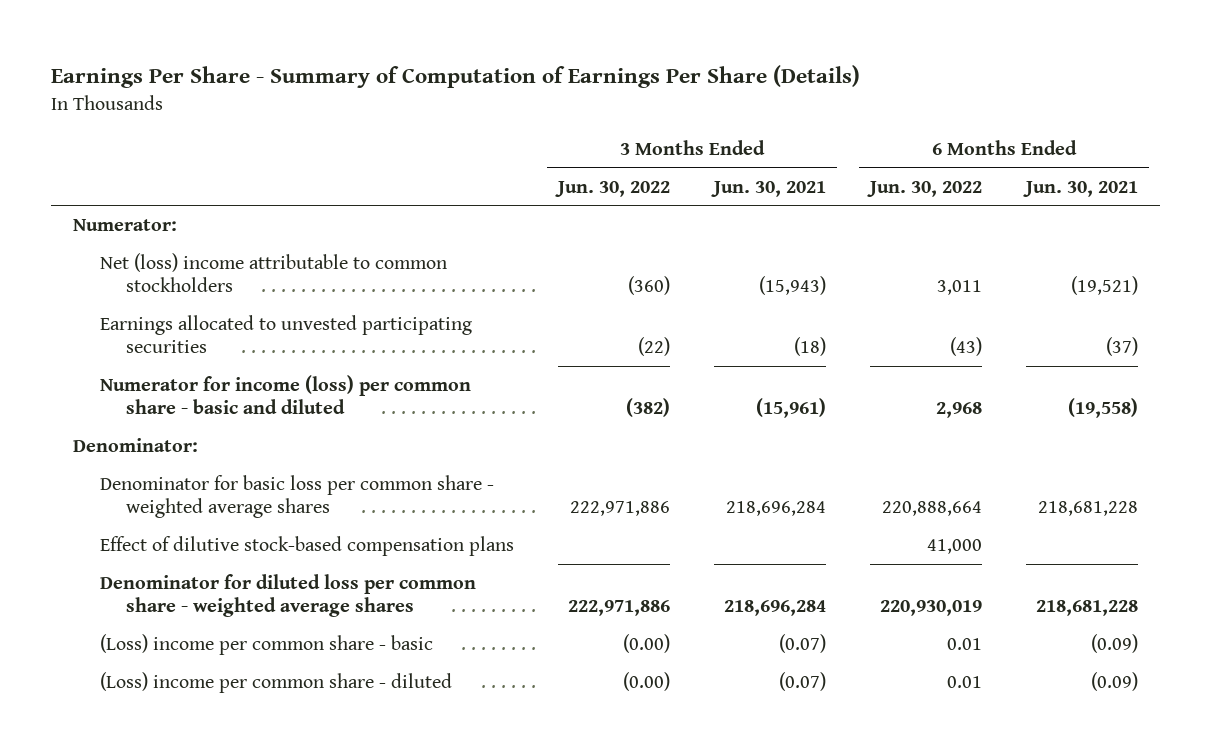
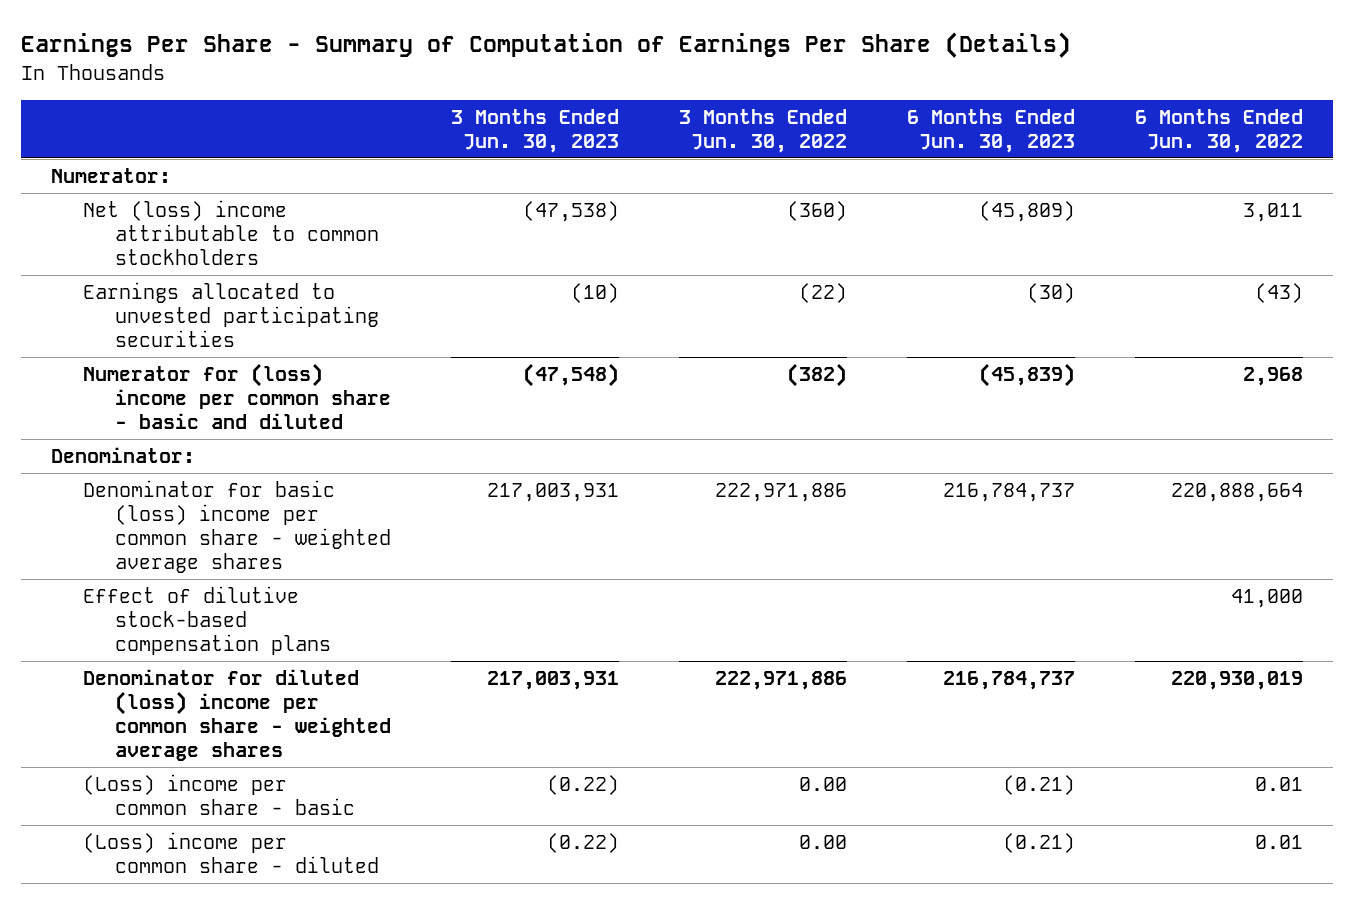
[710,180,826,197] Jun. 30, 2021 -> none
[1022,180,1138,197] Jun. 30, 2021 -> none
none -> [451,108,620,153] 3 Months Ended Jun. 30, 2023
none -> [907,108,1076,153] 6 Months Ended Jun. 30, 2023
[99,375,471,415] Numerator for income (loss) per common share - basic and diluted -> [83,363,392,430] Numerator for (loss) income per common share - basic and diluted
[99,475,494,519] Denominator for basic loss per common share - weighted average shares -> [83,480,392,574] Denominator for basic (loss) income per common share - weighted average shares
[99,574,476,618] Denominator for diluted loss per common share - weighted average shares -> [83,669,392,762] Denominator for diluted (loss) income per common share - weighted average shares
[622,634,670,654] (0.00) -> [799,777,848,792] 0.00
[622,672,670,692] (0.00) -> [799,835,848,850] 0.00

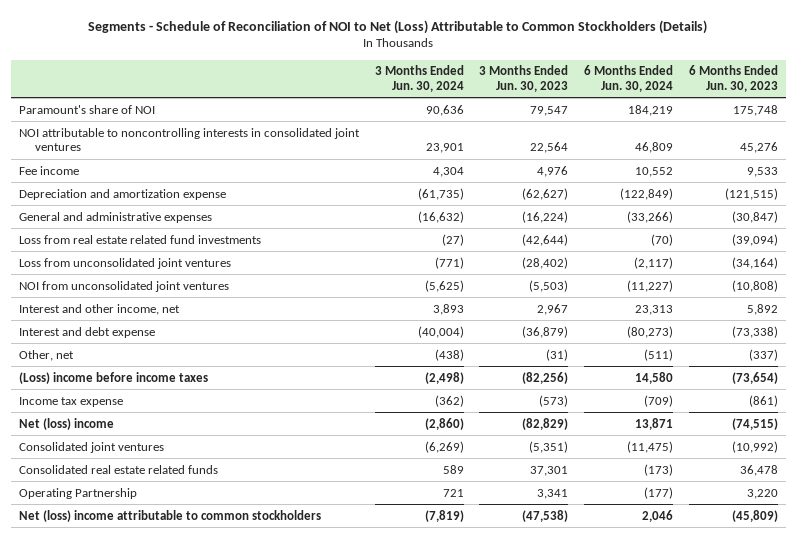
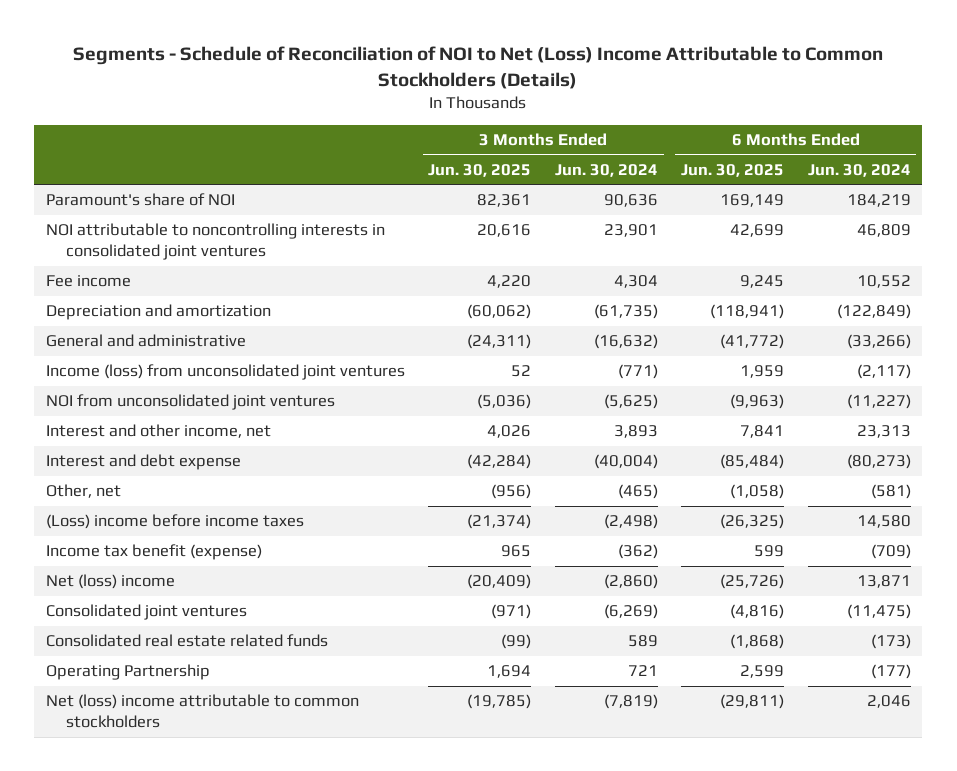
[88,19,708,34] Segments - Schedule of Reconciliation of NOI to Net (Loss) Attributable to Common Stockholders (Details) -> [73,45,884,89] Segments - Schedule of Reconciliation of NOI to Net (Loss) Income Attributable to Common Stockholders (Details)
[479,65,569,92] 3 Months Ended Jun. 30, 2023 -> none
[688,65,778,92] 6 Months Ended Jun. 30, 2023 -> none
none -> [428,163,532,177] Jun. 30, 2025
none -> [681,163,785,177] Jun. 30, 2025
[19,234,262,244] Loss from real estate related fund investments -> none
[19,188,227,200] Depreciation and amortization expense -> [45,304,271,321] Depreciation and amortization
[19,211,213,223] General and administrative expenses -> [45,334,246,348] General and administrative
[19,257,232,269] Loss from unconsolidated joint ventures -> [45,364,405,381] Income (loss) from unconsolidated joint ventures
[434,348,464,361] (438) -> [617,484,658,500] (465)
[644,348,674,361] (511) -> [870,484,911,500] (581)
[19,396,124,407] Income tax expense -> [45,544,262,561] Income tax benefit (expense)

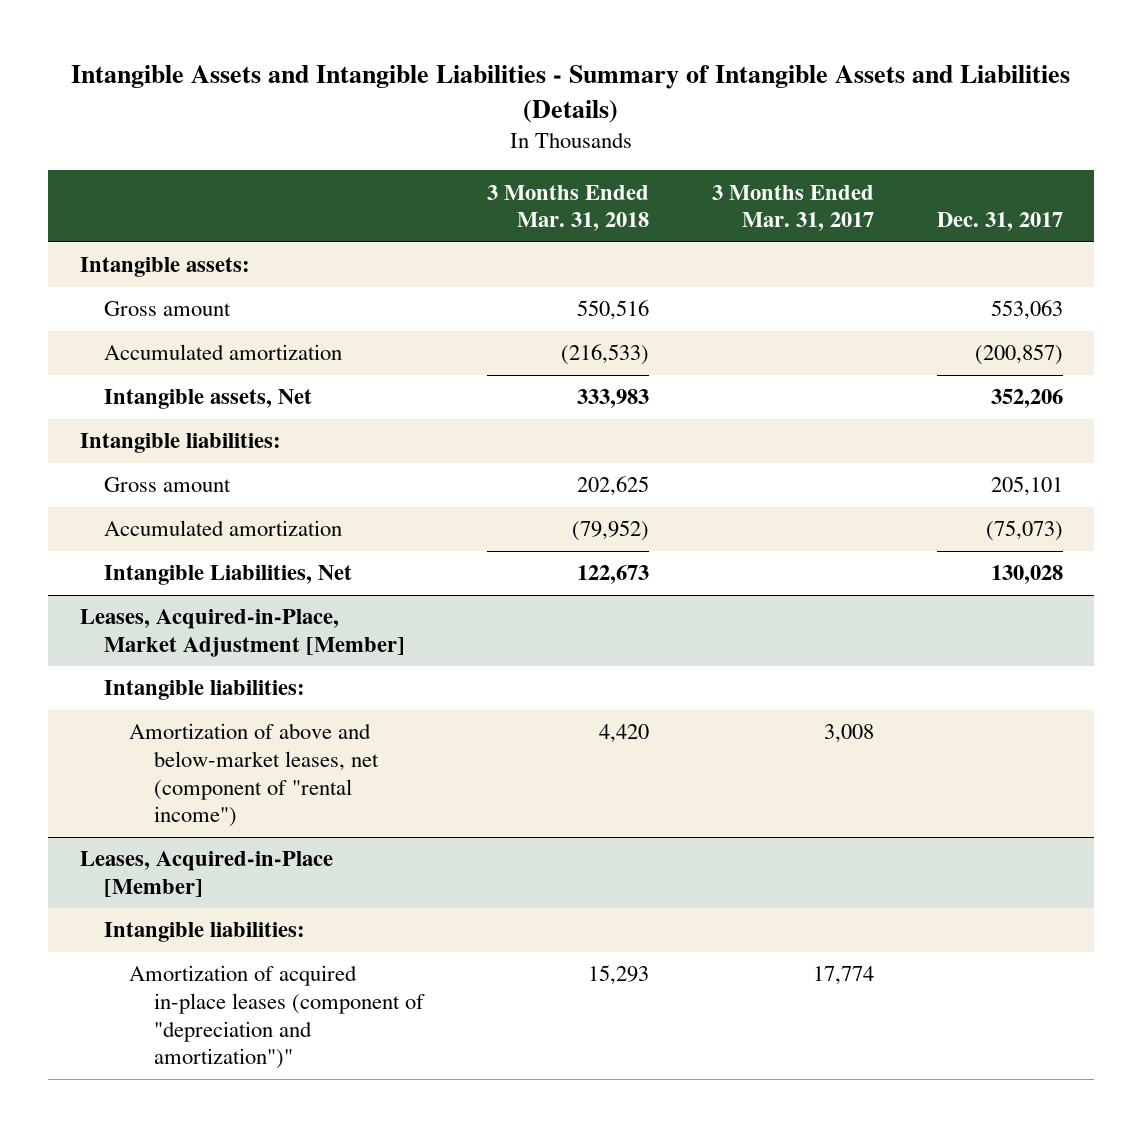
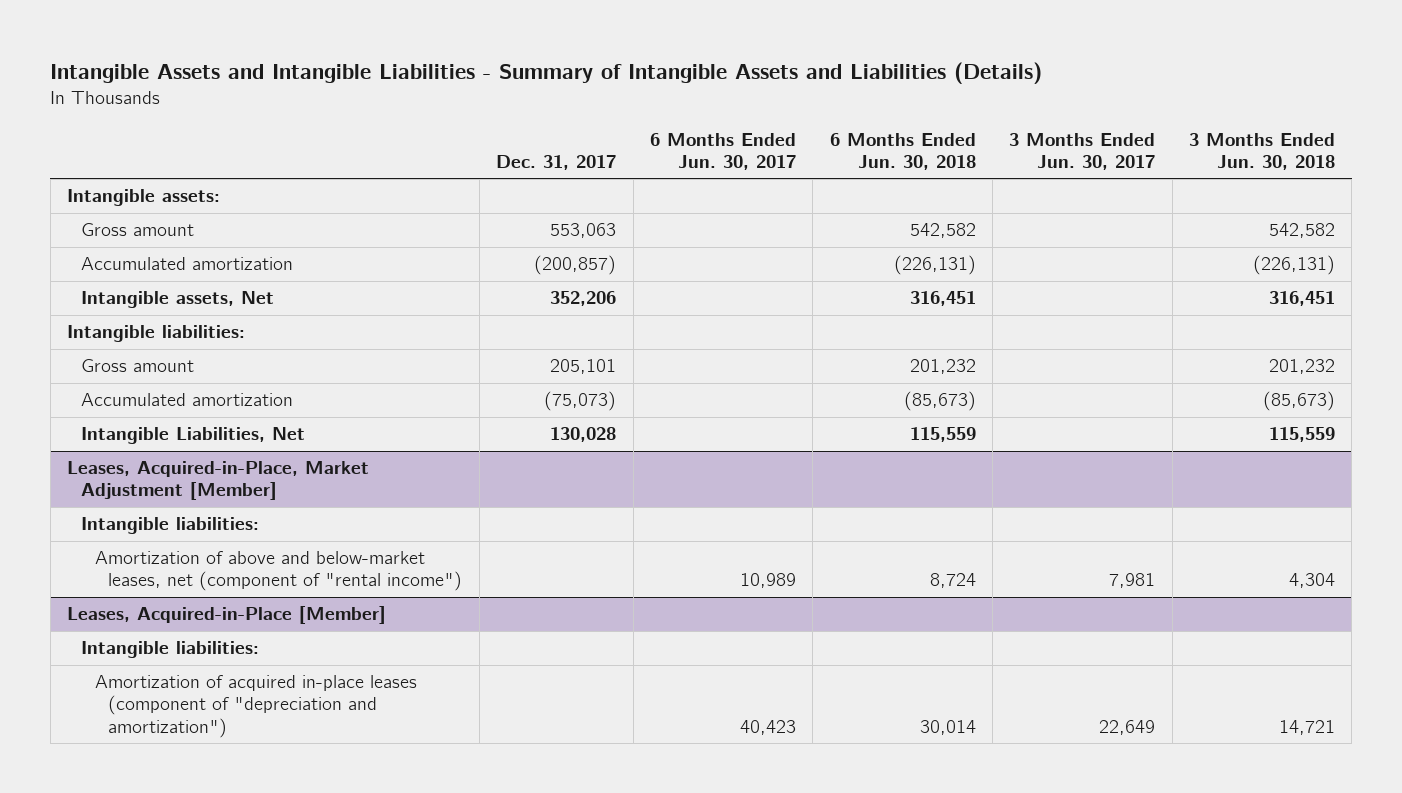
[486,184,649,232] 3 Months Ended Mar. 31, 2018 -> none
[711,184,874,232] 3 Months Ended Mar. 31, 2017 -> none
none -> [649,132,796,171] 6 Months Ended Jun. 30, 2017
none -> [829,132,976,171] 6 Months Ended Jun. 30, 2018
none -> [1009,132,1156,171] 3 Months Ended Jun. 30, 2017
none -> [1189,132,1336,171] 3 Months Ended Jun. 30, 2018
[128,965,425,1070] Amortization of acquired in-place leases (component of "depreciation and amortization")" -> [94,675,417,738] Amortization of acquired in-place leases (component of "depreciation and amortization")

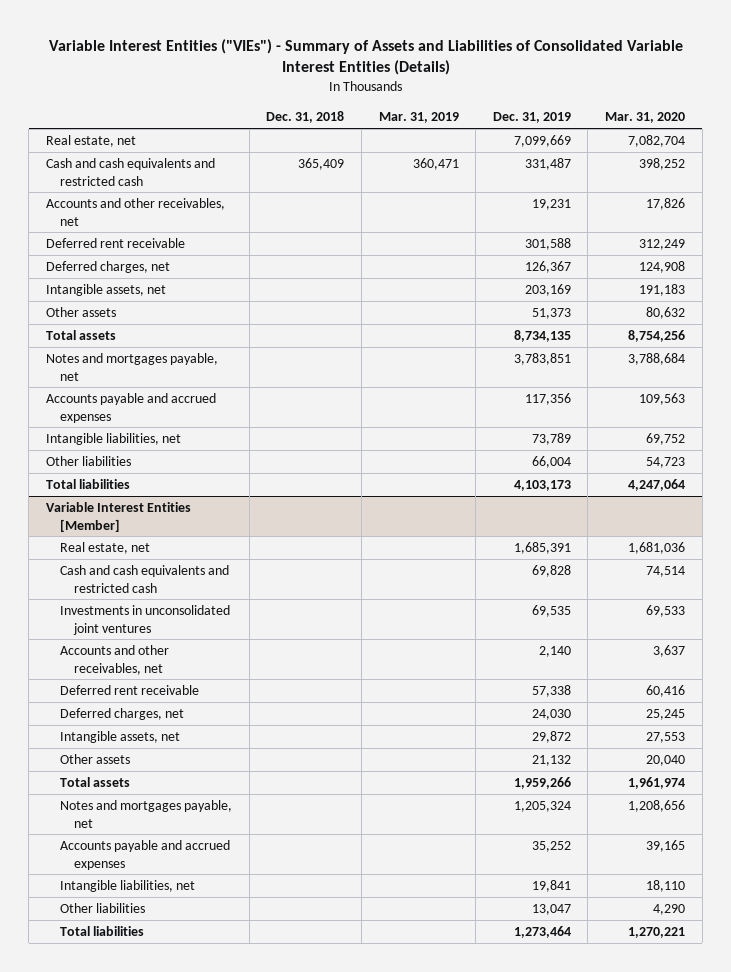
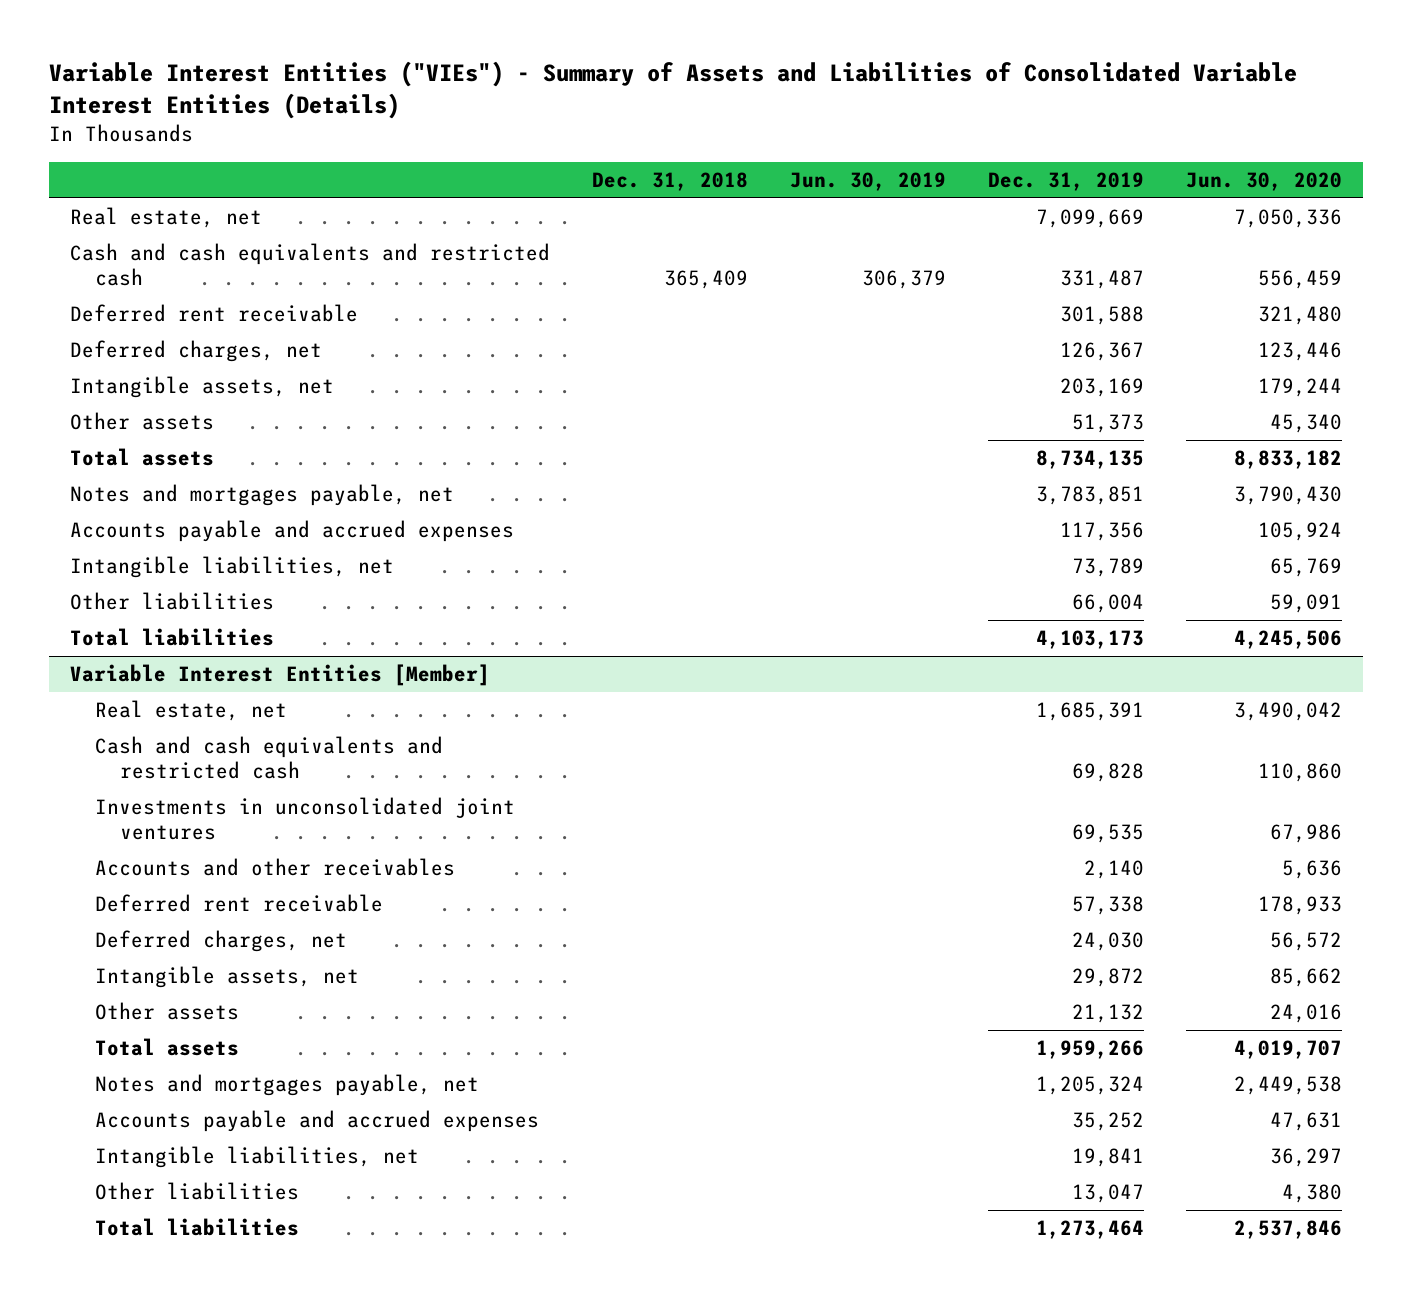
[378,112,459,124] Mar. 31, 2019 -> none
[605,112,686,124] Mar. 31, 2020 -> none
none -> [790,171,947,191] Jun. 30, 2019
none -> [1185,171,1342,191] Jun. 30, 2020
[46,197,226,226] Accounts and other receivables, net -> none
[59,644,169,675] Accounts and other receivables, net -> [95,858,456,877] Accounts and other receivables

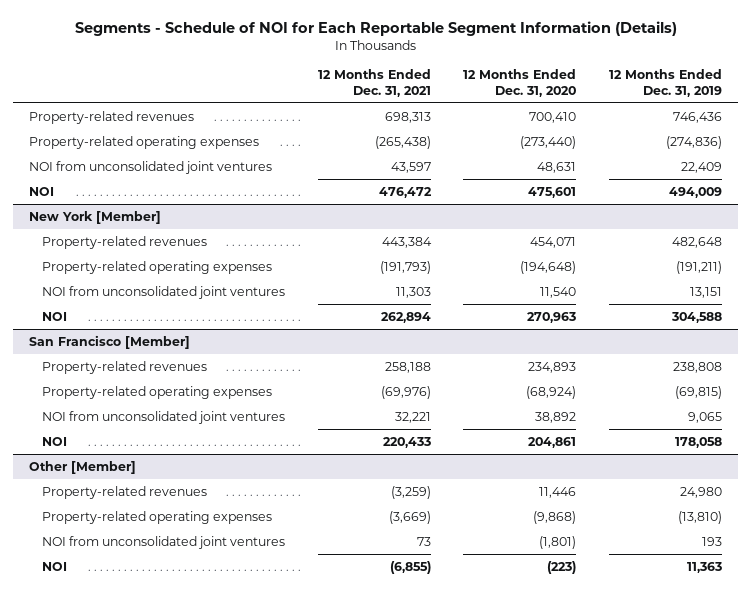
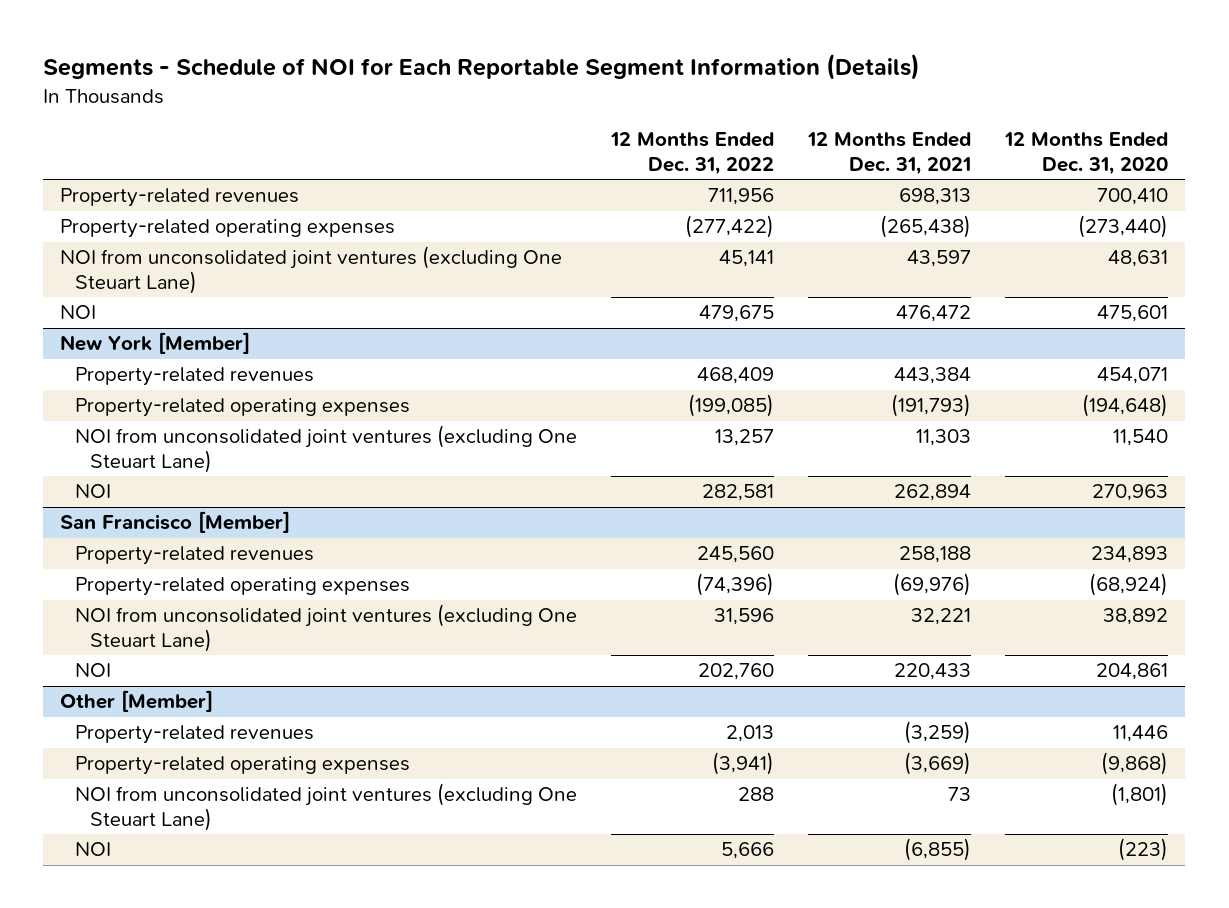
[608,69,722,97] 12 Months Ended Dec. 31, 2019 -> none
none -> [610,132,775,175] 12 Months Ended Dec. 31, 2022
[29,160,273,174] NOI from unconsolidated joint ventures -> [60,246,563,294] NOI from unconsolidated joint ventures (excluding One Steuart Lane)
[42,285,286,299] NOI from unconsolidated joint ventures -> [75,425,578,473] NOI from unconsolidated joint ventures (excluding One Steuart Lane)
[42,410,286,424] NOI from unconsolidated joint ventures -> [75,604,578,652] NOI from unconsolidated joint ventures (excluding One Steuart Lane)
[42,535,286,549] NOI from unconsolidated joint ventures -> [75,783,578,831] NOI from unconsolidated joint ventures (excluding One Steuart Lane)

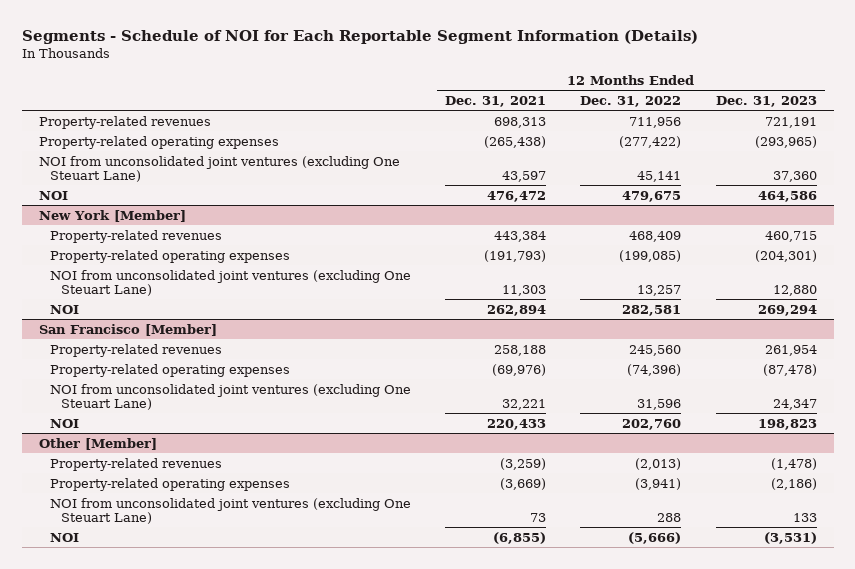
[1004,132,1169,175] 12 Months Ended Dec. 31, 2020 -> none
none -> [715,95,817,107] Dec. 31, 2023
[726,725,775,743] 2,013 -> [635,457,682,470] (2,013)
[721,842,775,860] 5,666 -> [628,531,682,544] (5,666)

